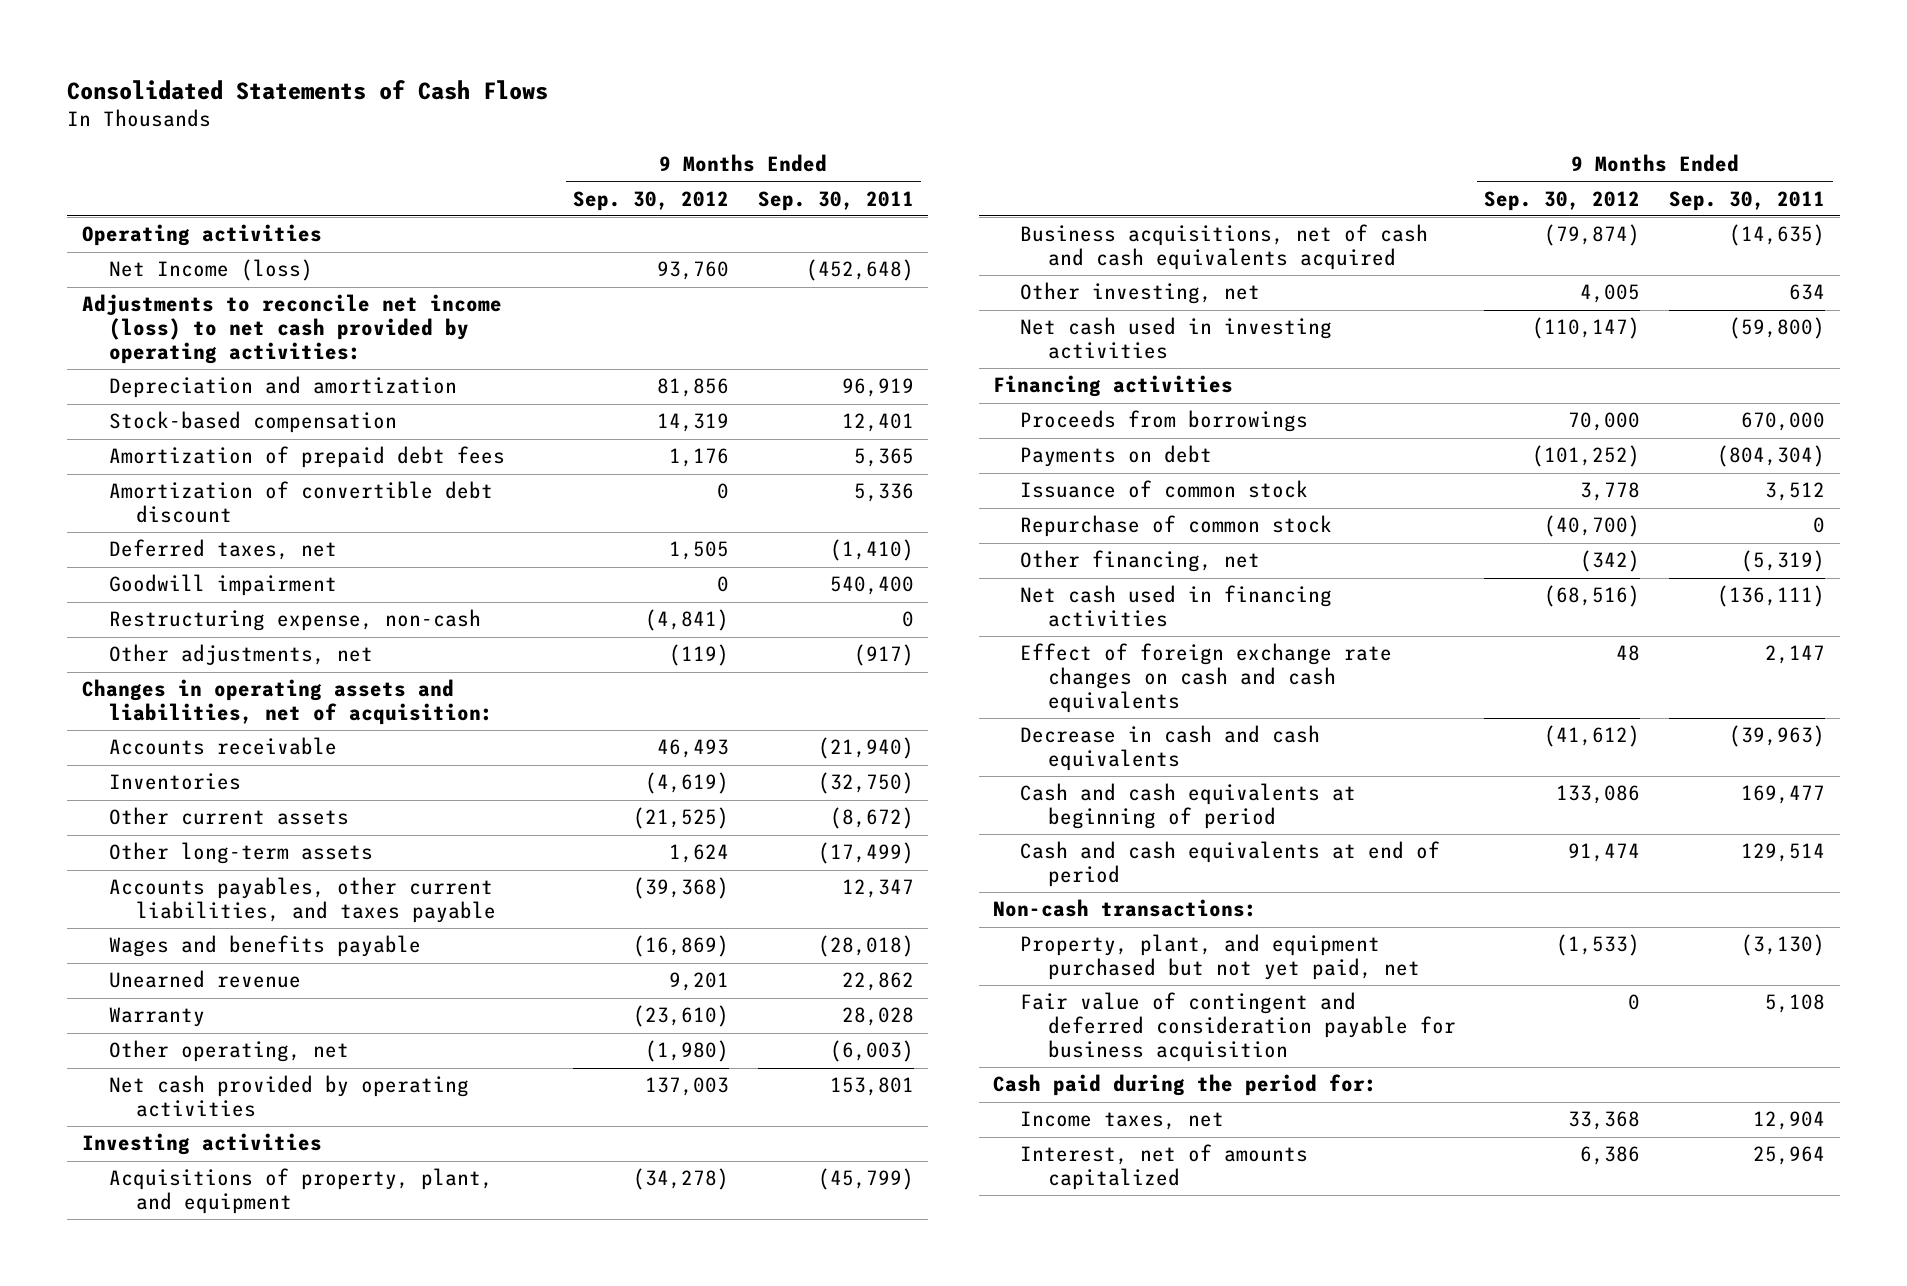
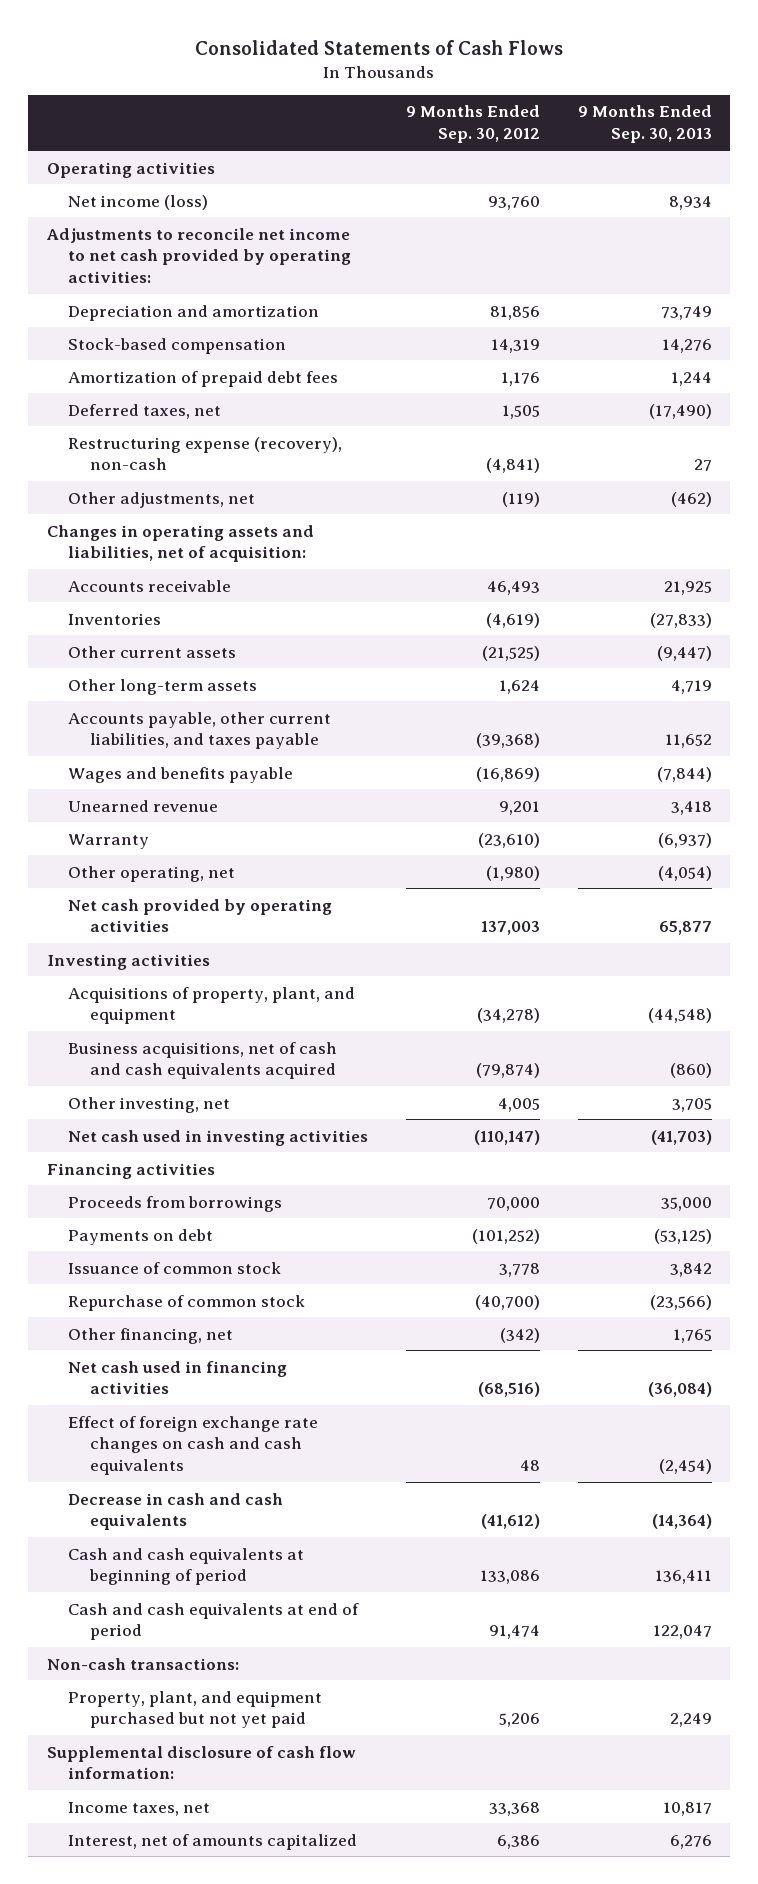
[757,190,914,211] Sep. 30, 2011 -> none
none -> [577,105,712,144] 9 Months Ended Sep. 30, 2013
[108,259,313,282] Net Income (loss) -> [68,194,209,210] Net income (loss)
[81,294,502,364] Adjustments to reconcile net income (loss) to net cash provided by operating activities: -> [45,227,352,284] Adjustments to reconcile net income to net cash provided by operating activities:
[108,481,493,524] Amortization of convertible debt discount -> none
[108,574,337,597] Goodwill impairment -> none
[108,609,481,632] Restructuring expense, non-cash -> [68,436,343,471] Restructuring expense (recovery), non-cash
[108,877,496,924] Accounts payables, other current liabilities, and taxes payable -> [68,711,332,750] Accounts payable, other current liabilities, and taxes payable
[1020,992,1456,1062] Fair value of contingent and deferred consideration payable for business acquisition -> none
[993,1074,1378,1097] Cash paid during the period for: -> none
[1020,934,1420,981] Property, plant, and equipment purchased but not yet paid, net -> [68,1690,323,1729] Property, plant, and equipment purchased but not yet paid
[1556,934,1641,957] (1,533) -> [498,1713,540,1728] 5,206
none -> [46,1745,356,1780] Supplemental disclosure of cash flow information:

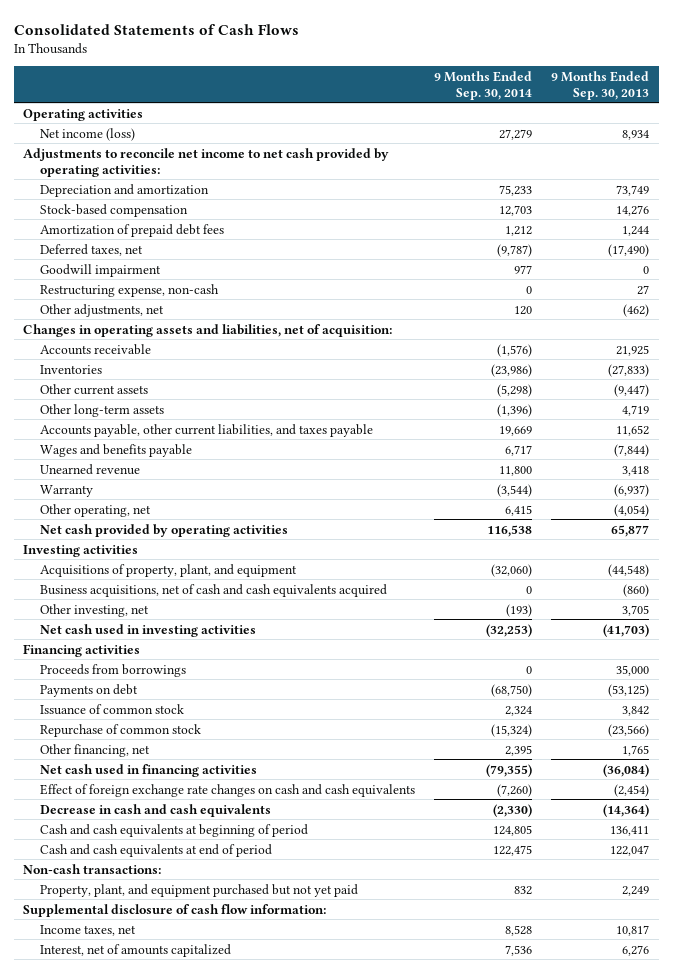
[405,105,540,144] 9 Months Ended Sep. 30, 2012 -> none
none -> [434,70,533,100] 9 Months Ended Sep. 30, 2014
none -> [39,263,161,277] Goodwill impairment
[68,436,343,471] Restructuring expense (recovery), non-cash -> [39,283,219,297] Restructuring expense, non-cash

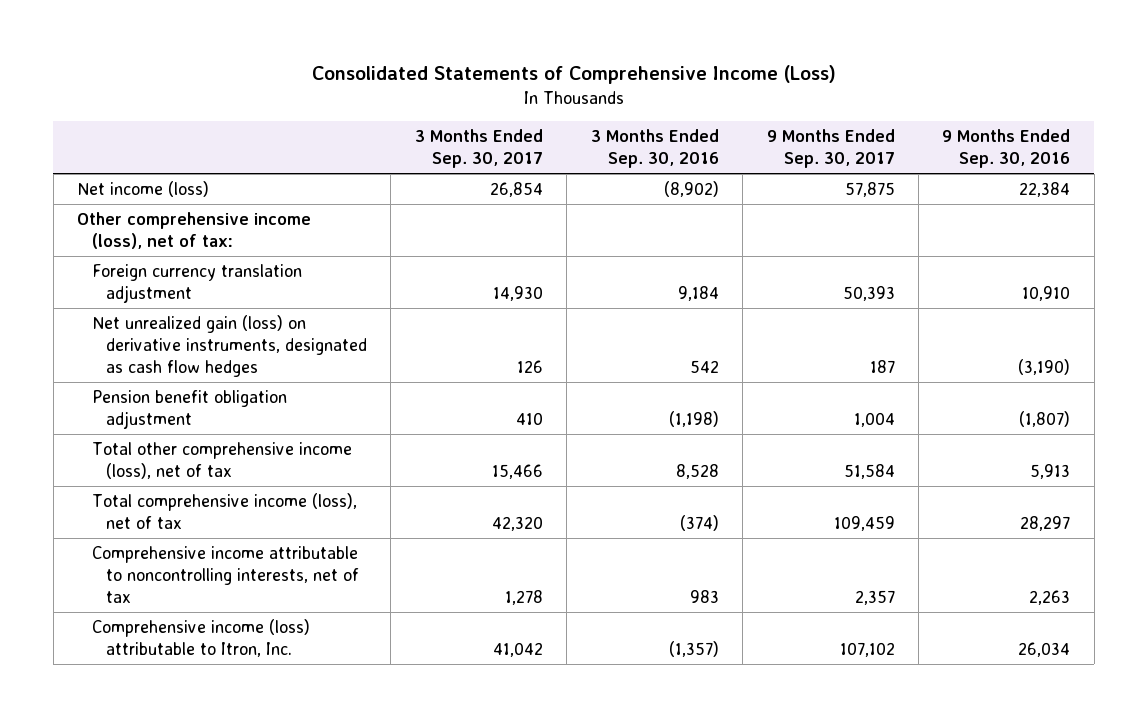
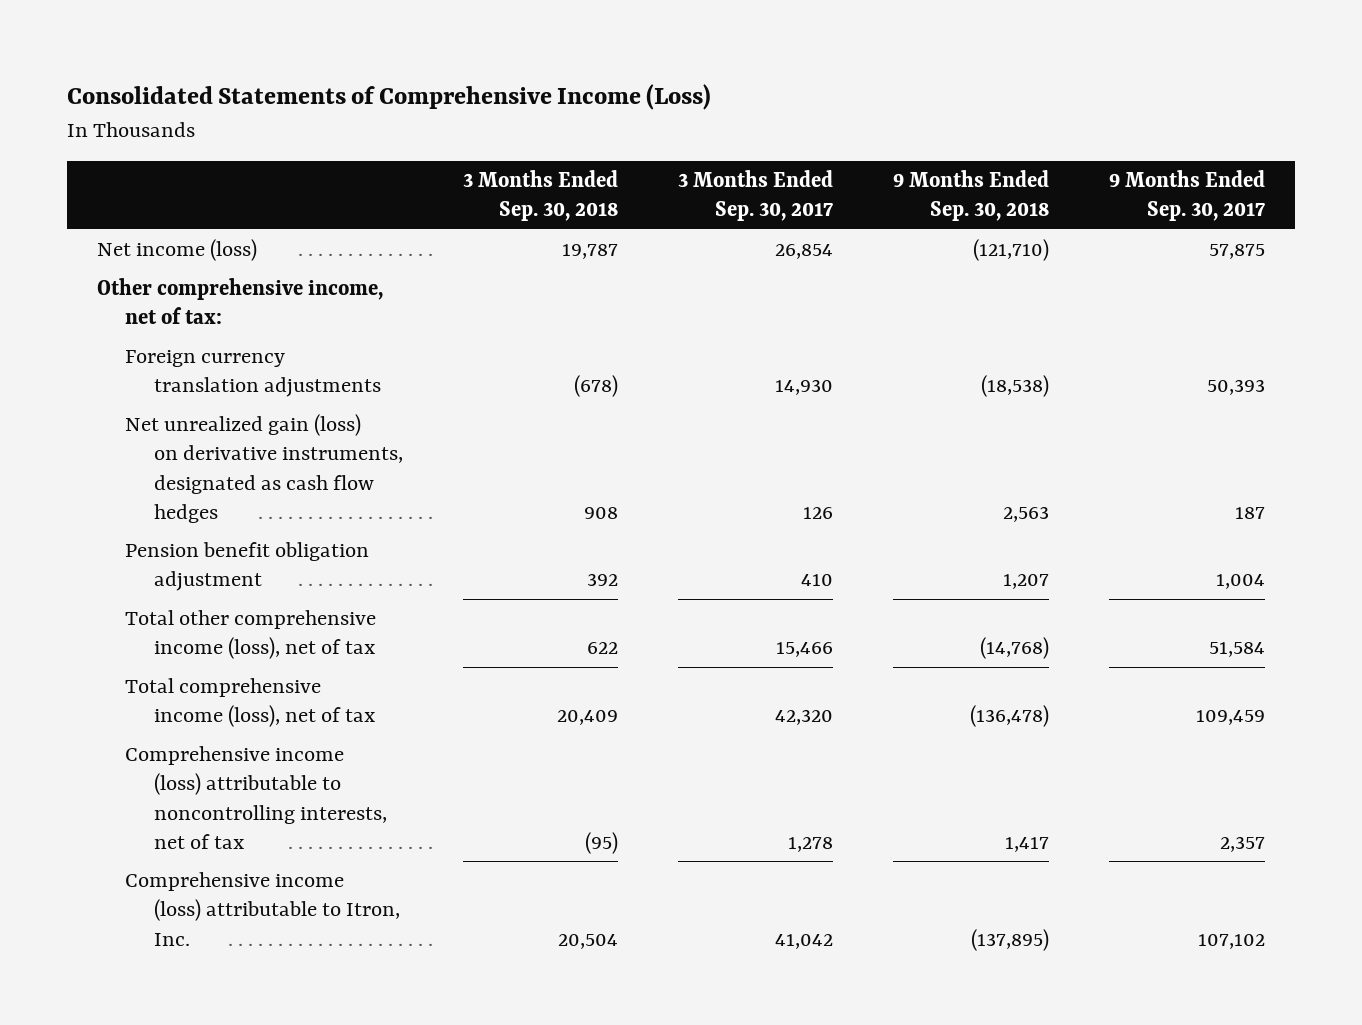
[590,129,719,169] 3 Months Ended Sep. 30, 2016 -> none
[942,129,1071,169] 9 Months Ended Sep. 30, 2016 -> none
none -> [462,169,618,222] 3 Months Ended Sep. 30, 2018
none -> [893,169,1050,222] 9 Months Ended Sep. 30, 2018
[77,211,312,250] Other comprehensive income (loss), net of tax: -> [96,278,383,325] Other comprehensive income, net of tax:
[91,263,302,304] Foreign currency translation adjustment -> [125,350,381,398] Foreign currency translation adjustments
[91,545,359,604] Comprehensive income attributable to noncontrolling interests, net of tax -> [125,746,387,849] Comprehensive income (loss) attributable to noncontrolling interests, net of tax

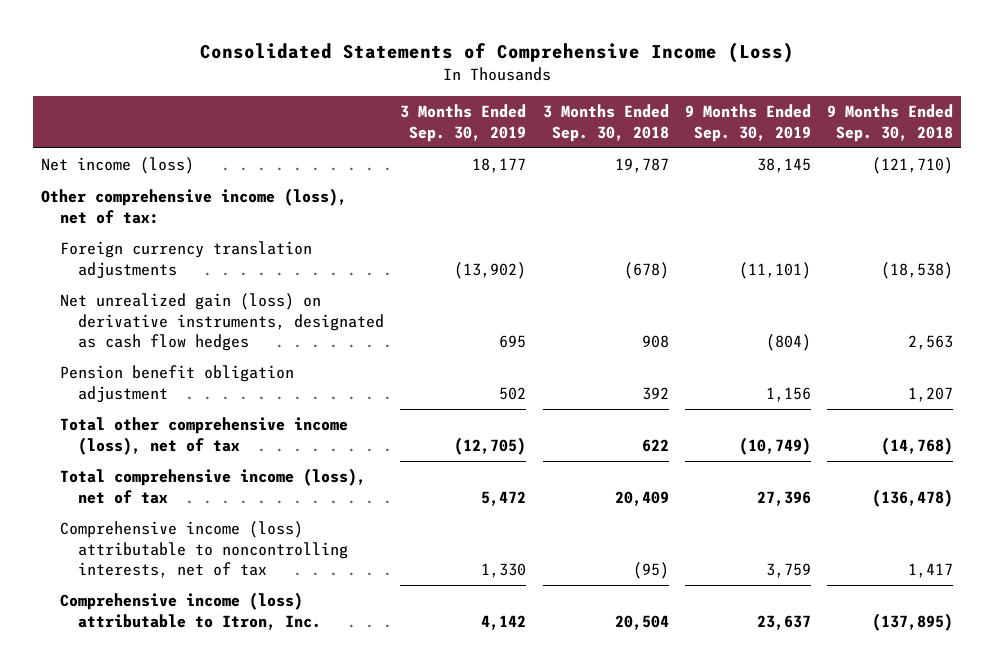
[677,169,833,222] 3 Months Ended Sep. 30, 2017 -> none
[1109,169,1266,222] 9 Months Ended Sep. 30, 2017 -> none
none -> [400,104,527,142] 3 Months Ended Sep. 30, 2019
none -> [684,104,811,142] 9 Months Ended Sep. 30, 2019
[96,278,383,325] Other comprehensive income, net of tax: -> [41,188,348,224] Other comprehensive income (loss), net of tax:

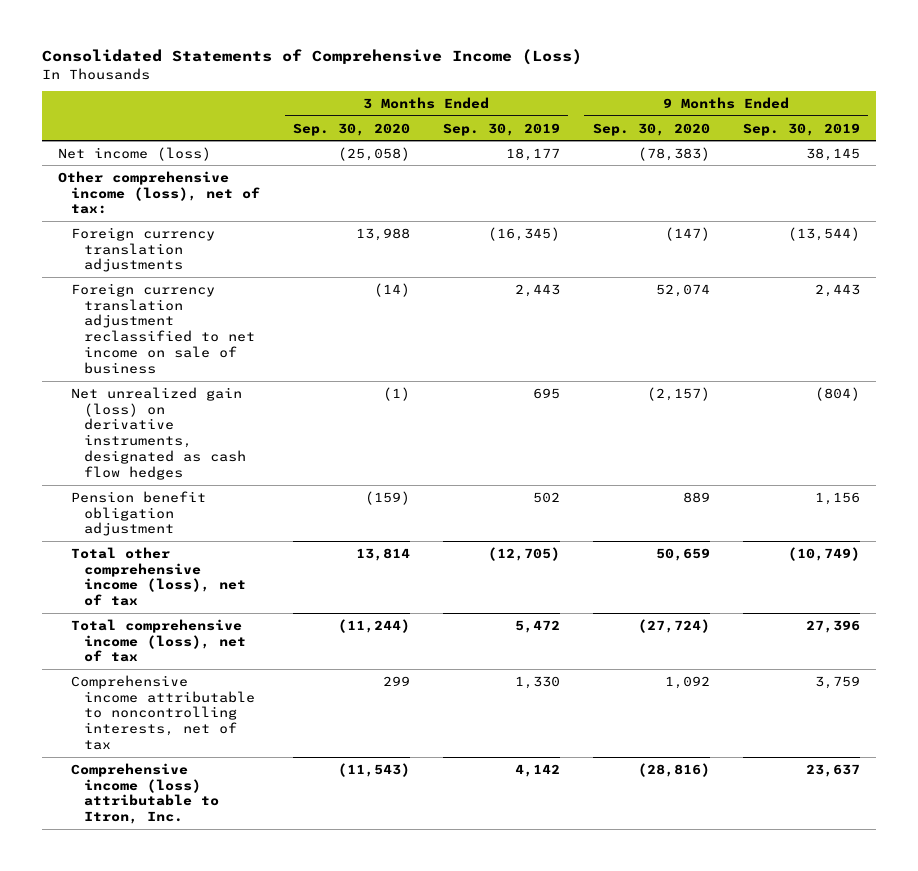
[542,104,669,142] 3 Months Ended Sep. 30, 2018 -> none
[826,104,953,142] 9 Months Ended Sep. 30, 2018 -> none
none -> [292,122,410,136] Sep. 30, 2020
none -> [592,122,710,136] Sep. 30, 2020
[454,261,527,279] (13,902) -> [487,226,560,241] (16,345)
[738,261,811,279] (11,101) -> [787,226,860,241] (13,544)
none -> [70,282,255,374] Foreign currency translation adjustment reclassified to net income on sale of business
[59,521,349,579] Comprehensive income (loss) attributable to noncontrolling interests, net of tax -> [70,674,255,750] Comprehensive income attributable to noncontrolling interests, net of tax

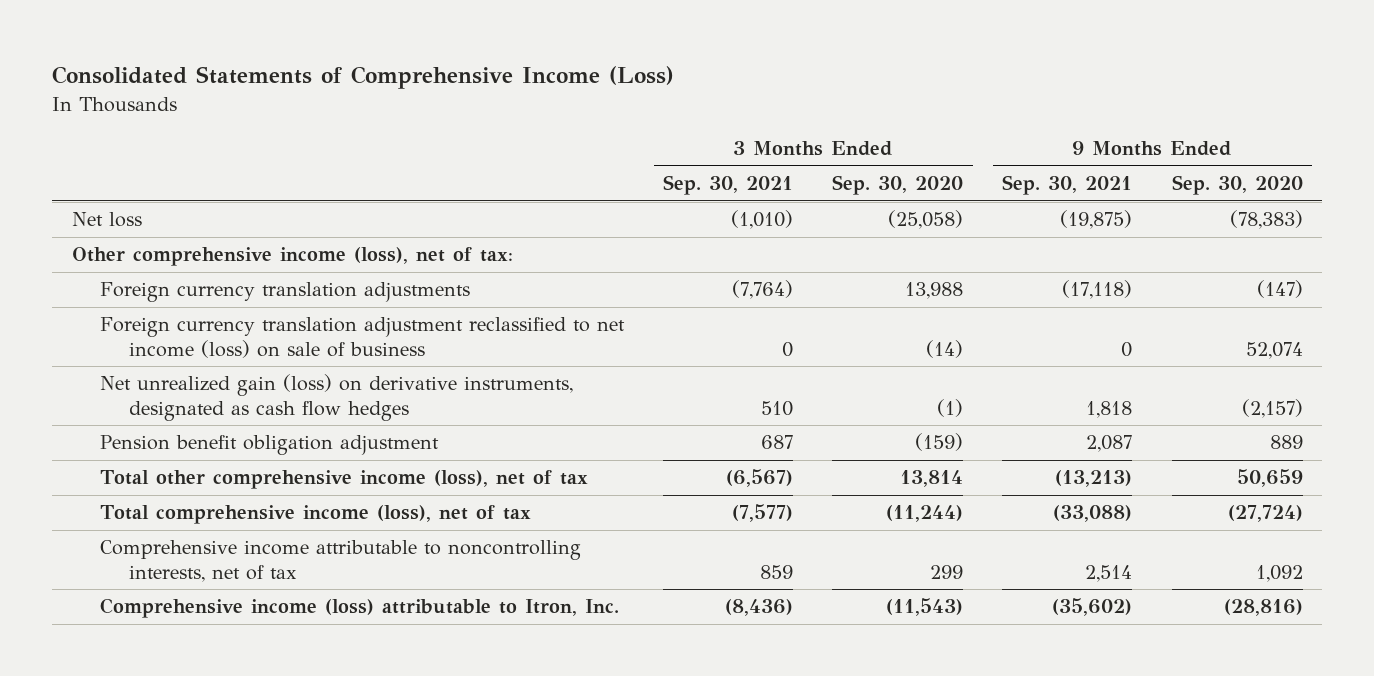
[442,122,560,136] Sep. 30, 2019 -> none
[742,122,860,136] Sep. 30, 2019 -> none
none -> [663,175,794,196] Sep. 30, 2021
none -> [1002,175,1133,196] Sep. 30, 2021
[57,146,211,161] Net income (loss) -> [71,212,142,228] Net loss
[70,282,255,374] Foreign currency translation adjustment reclassified to net income on sale of business -> [100,317,626,358] Foreign currency translation adjustment reclassified to net income (loss) on sale of business

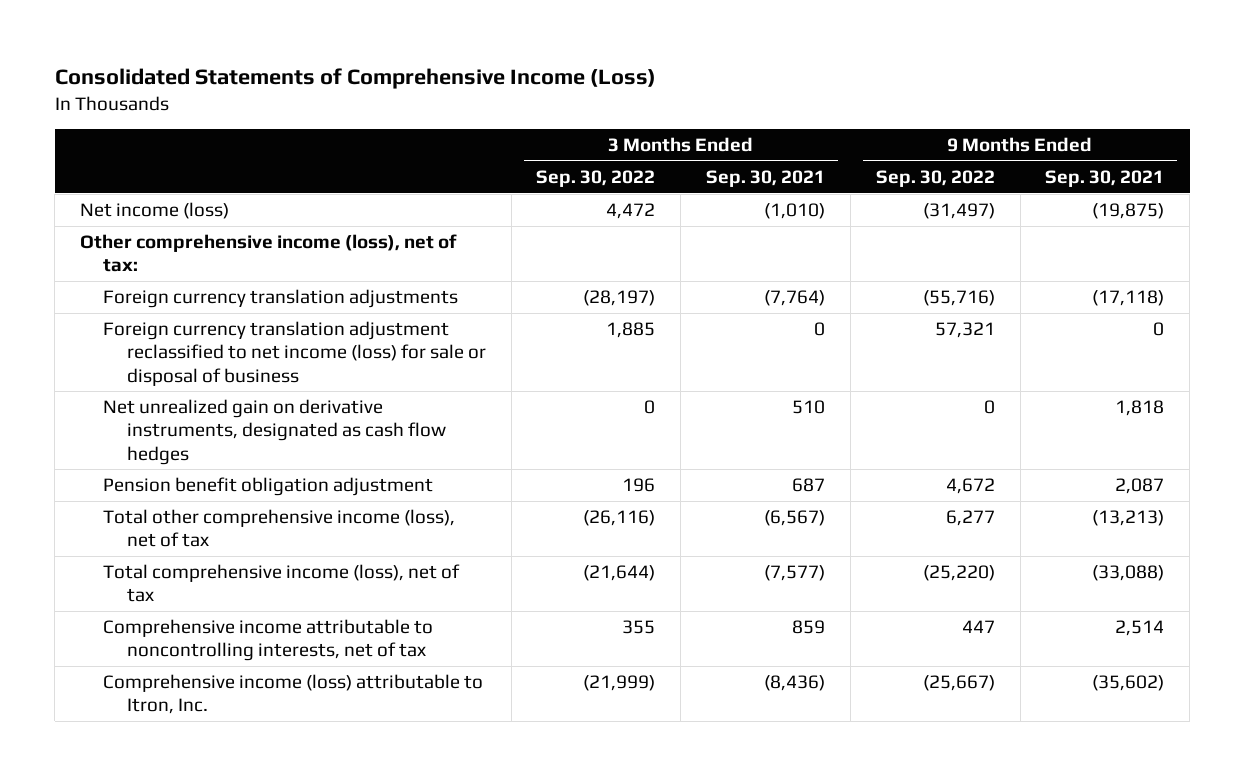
[832,175,964,196] Sep. 30, 2020 -> none
[1171,175,1303,196] Sep. 30, 2020 -> none
none -> [536,169,656,187] Sep. 30, 2022
none -> [875,169,995,187] Sep. 30, 2022
[71,212,142,228] Net loss -> [80,202,230,220] Net income (loss)
[100,317,626,358] Foreign currency translation adjustment reclassified to net income (loss) on sale of business -> [103,321,486,386] Foreign currency translation adjustment reclassified to net income (loss) for sale or disposal of business
[100,374,574,421] Net unrealized gain (loss) on derivative instruments, designated as cash flow hedges -> [103,399,446,465] Net unrealized gain on derivative instruments, designated as cash flow hedges

